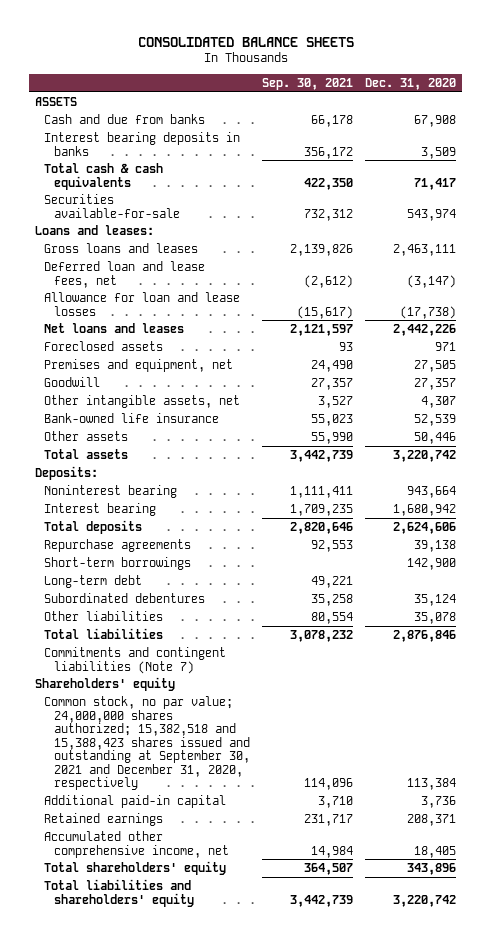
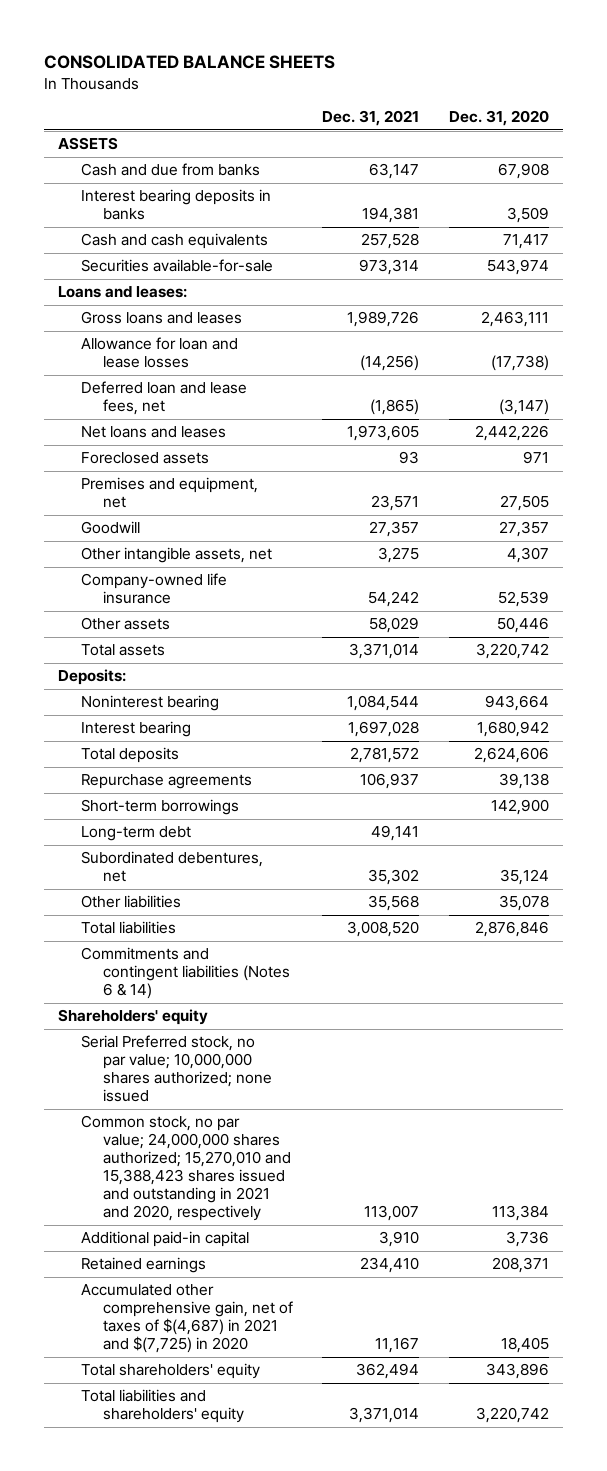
[262,77,354,90] Sep. 30, 2021 -> none
none -> [322,110,420,127] Dec. 31, 2021
[44,162,164,190] Total cash & cash equivalents -> [80,233,268,250] Cash and cash equivalents
[44,260,206,288] Deferred loan and lease fees, net -> [80,381,247,416] Deferred loan and lease fees, net
[44,412,220,423] Bank-owned life insurance -> [80,573,227,605] Company-owned life insurance
[44,592,206,603] Subordinated debentures -> [80,851,263,883] Subordinated debentures, net
[44,646,227,674] Commitments and contingent liabilities (Note 7) -> [80,947,291,1000] Commitments and contingent liabilities (Notes 6 & 14)
none -> [80,1035,273,1103] Serial Preferred stock, no par value; 10,000,000 shares authorized; none issued
[44,695,251,791] Common stock, no par value; 24,000,000 shares authorized; 15,382,518 and 15,388,423 shares issued and outstanding at September 30, 2021 and December 31, 2020, respectively -> [80,1115,292,1222] Common stock, no par value; 24,000,000 shares authorized; 15,270,010 and 15,388,423 shares issued and outstanding in 2021 and 2020, respectively
[44,830,230,858] Accumulated other comprehensive income, net -> [80,1284,294,1354] Accumulated other comprehensive gain, net of taxes of $(4,687) in 2021 and $(7,725) in 2020

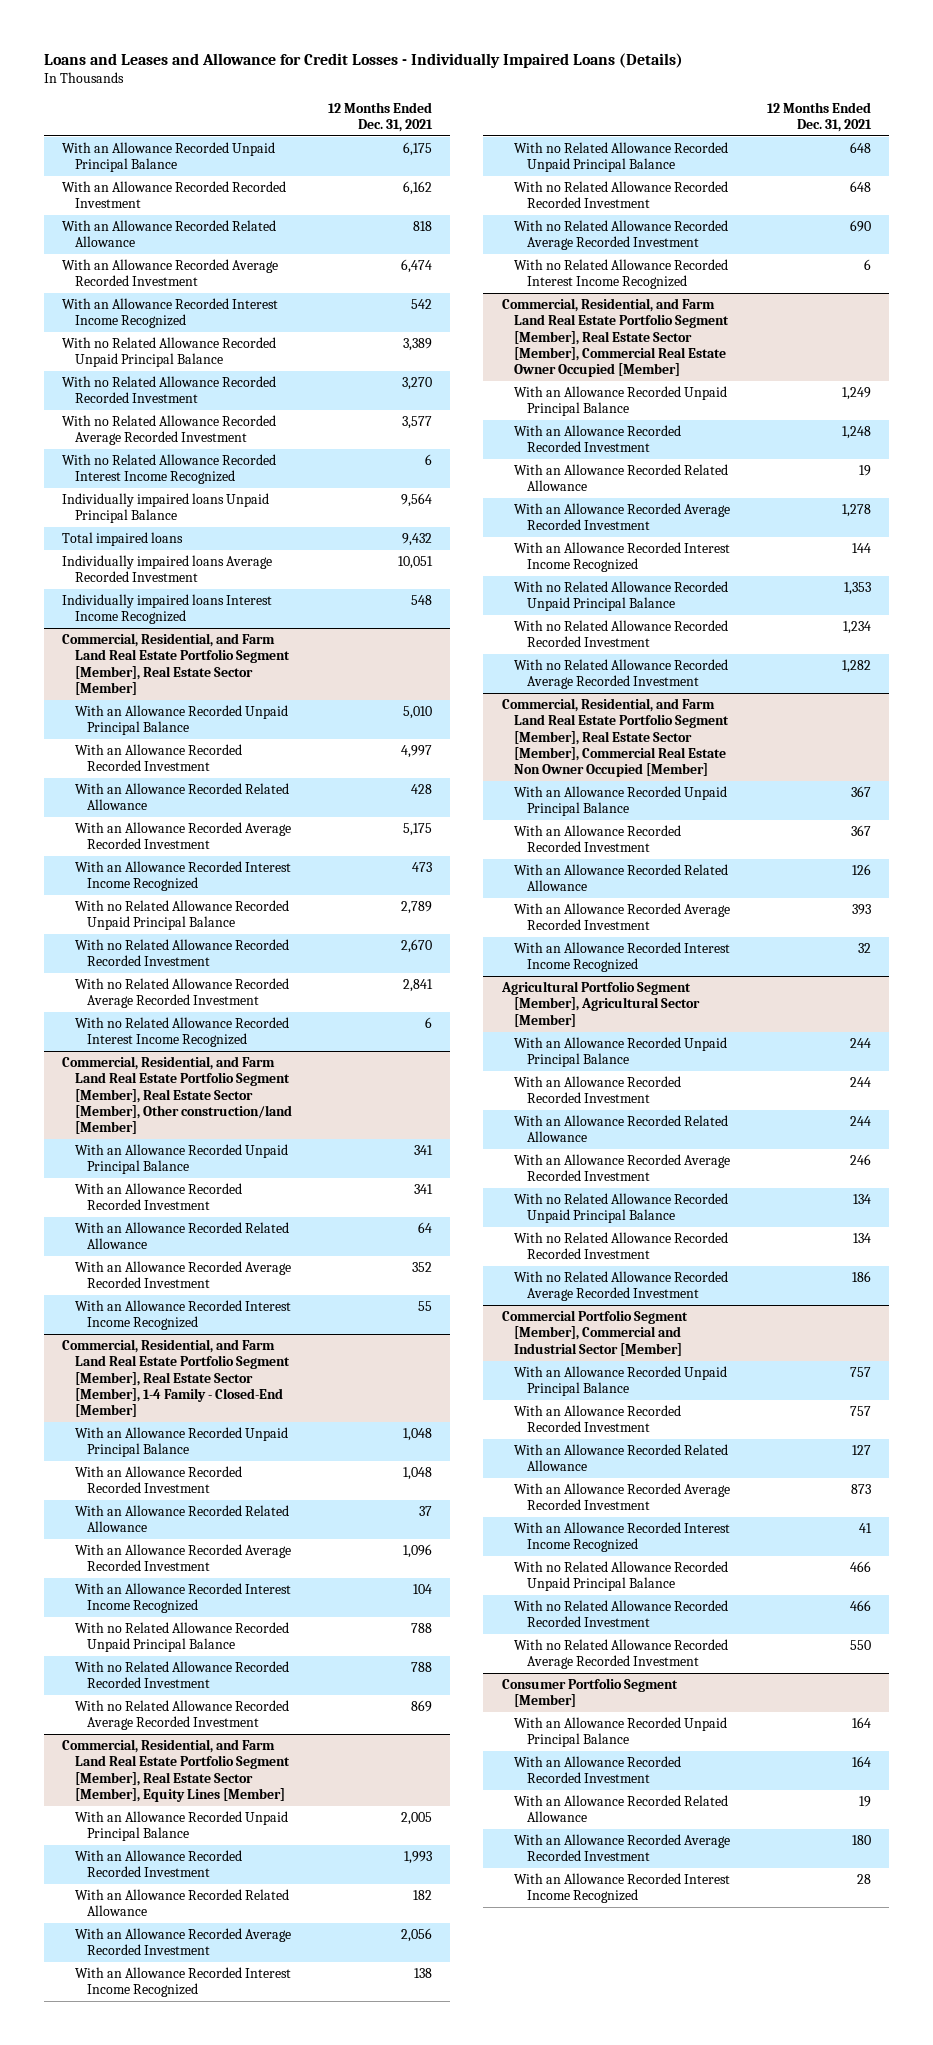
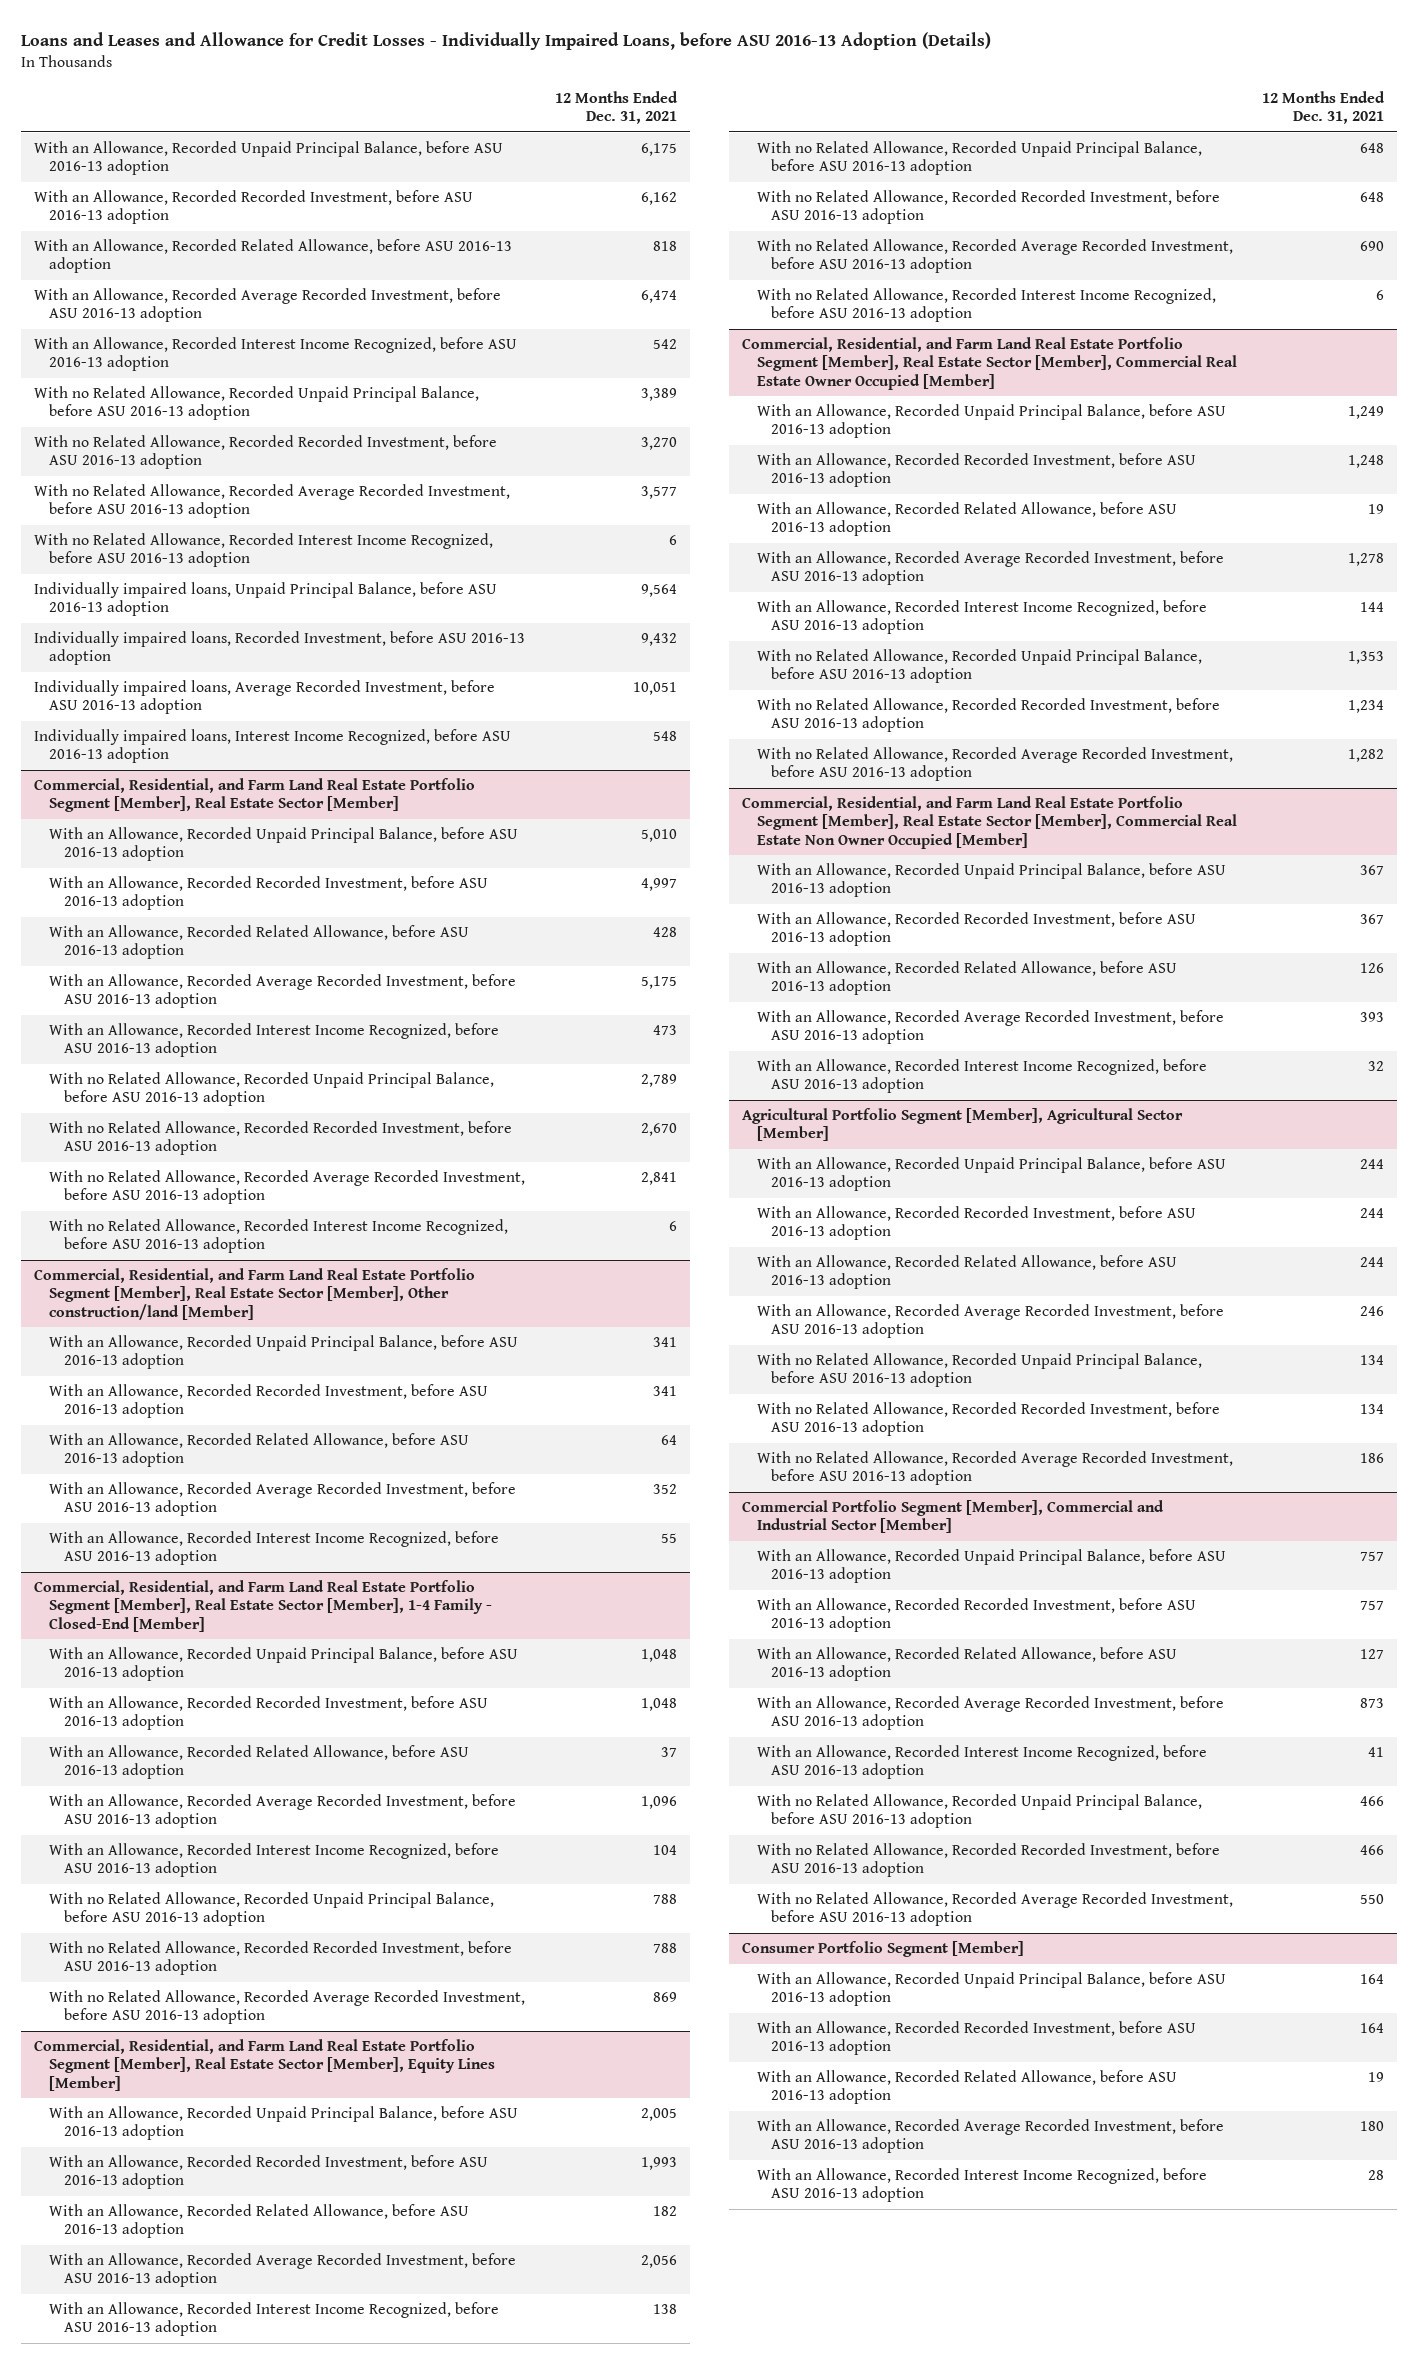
[43,52,683,68] Loans and Leases and Allowance for Credit Losses - Individually Impaired Loans (Details) -> [21,31,992,50] Loans and Leases and Allowance for Credit Losses - Individually Impaired Loans, before ASU 2016-13 Adoption (Details)
[61,142,275,173] With an Allowance Recorded Unpaid Principal Balance -> [34,141,504,176] With an Allowance, Recorded Unpaid Principal Balance, before ASU 2016-13 adoption
[61,181,286,209] With an Allowance Recorded Recorded Investment -> [34,190,474,225] With an Allowance, Recorded Recorded Investment, before ASU 2016-13 adoption
[61,220,276,248] With an Allowance Recorded Related Allowance -> [34,239,513,274] With an Allowance, Recorded Related Allowance, before ASU 2016-13 adoption
[61,259,278,287] With an Allowance Recorded Average Recorded Investment -> [34,288,502,323] With an Allowance, Recorded Average Recorded Investment, before ASU 2016-13 adoption
[61,298,278,329] With an Allowance Recorded Interest Income Recognized -> [34,337,518,372] With an Allowance, Recorded Interest Income Recognized, before ASU 2016-13 adoption
[61,337,276,368] With no Related Allowance Recorded Unpaid Principal Balance -> [34,386,480,421] With no Related Allowance, Recorded Unpaid Principal Balance, before ASU 2016-13 adoption
[61,376,276,404] With no Related Allowance Recorded Recorded Investment -> [34,435,498,470] With no Related Allowance, Recorded Recorded Investment, before ASU 2016-13 adoption
[61,415,276,446] With no Related Allowance Recorded Average Recorded Investment -> [34,484,511,519] With no Related Allowance, Recorded Average Recorded Investment, before ASU 2016-13 adoption
[61,454,276,485] With no Related Allowance Recorded Interest Income Recognized -> [34,533,494,568] With no Related Allowance, Recorded Interest Income Recognized, before ASU 2016-13 adoption
[61,493,269,524] Individually impaired loans Unpaid Principal Balance -> [34,582,498,617] Individually impaired loans, Unpaid Principal Balance, before ASU 2016-13 adoption
[61,532,183,547] Total impaired loans -> [34,631,526,666] Individually impaired loans, Recorded Investment, before ASU 2016-13 adoption
[61,555,272,583] Individually impaired loans Average Recorded Investment -> [34,680,496,715] Individually impaired loans, Average Recorded Investment, before ASU 2016-13 adoption
[61,594,272,625] Individually impaired loans Interest Income Recognized -> [34,729,512,764] Individually impaired loans, Interest Income Recognized, before ASU 2016-13 adoption
[74,705,288,736] With an Allowance Recorded Unpaid Principal Balance -> [48,827,518,862] With an Allowance, Recorded Unpaid Principal Balance, before ASU 2016-13 adoption
[74,744,242,772] With an Allowance Recorded Recorded Investment -> [48,876,488,911] With an Allowance, Recorded Recorded Investment, before ASU 2016-13 adoption
[74,783,289,811] With an Allowance Recorded Related Allowance -> [48,925,469,960] With an Allowance, Recorded Related Allowance, before ASU 2016-13 adoption
[74,822,291,850] With an Allowance Recorded Average Recorded Investment -> [48,974,516,1009] With an Allowance, Recorded Average Recorded Investment, before ASU 2016-13 adoption
[74,861,291,892] With an Allowance Recorded Interest Income Recognized -> [48,1023,499,1058] With an Allowance, Recorded Interest Income Recognized, before ASU 2016-13 adoption
[74,900,289,931] With no Related Allowance Recorded Unpaid Principal Balance -> [48,1072,494,1107] With no Related Allowance, Recorded Unpaid Principal Balance, before ASU 2016-13 adoption
[74,939,289,967] With no Related Allowance Recorded Recorded Investment -> [48,1121,512,1156] With no Related Allowance, Recorded Recorded Investment, before ASU 2016-13 adoption
[74,978,289,1009] With no Related Allowance Recorded Average Recorded Investment -> [48,1170,525,1205] With no Related Allowance, Recorded Average Recorded Investment, before ASU 2016-13 adoption
[74,1017,289,1048] With no Related Allowance Recorded Interest Income Recognized -> [48,1219,508,1254] With no Related Allowance, Recorded Interest Income Recognized, before ASU 2016-13 adoption
[74,1144,288,1175] With an Allowance Recorded Unpaid Principal Balance -> [48,1335,518,1370] With an Allowance, Recorded Unpaid Principal Balance, before ASU 2016-13 adoption
[74,1183,242,1211] With an Allowance Recorded Recorded Investment -> [48,1384,488,1419] With an Allowance, Recorded Recorded Investment, before ASU 2016-13 adoption
[74,1222,289,1250] With an Allowance Recorded Related Allowance -> [48,1433,469,1468] With an Allowance, Recorded Related Allowance, before ASU 2016-13 adoption
[74,1261,291,1289] With an Allowance Recorded Average Recorded Investment -> [48,1482,516,1517] With an Allowance, Recorded Average Recorded Investment, before ASU 2016-13 adoption
[74,1300,291,1331] With an Allowance Recorded Interest Income Recognized -> [48,1531,499,1566] With an Allowance, Recorded Interest Income Recognized, before ASU 2016-13 adoption
[74,1427,288,1458] With an Allowance Recorded Unpaid Principal Balance -> [48,1647,518,1682] With an Allowance, Recorded Unpaid Principal Balance, before ASU 2016-13 adoption
[74,1466,242,1494] With an Allowance Recorded Recorded Investment -> [48,1696,488,1731] With an Allowance, Recorded Recorded Investment, before ASU 2016-13 adoption
[74,1505,289,1533] With an Allowance Recorded Related Allowance -> [48,1745,469,1780] With an Allowance, Recorded Related Allowance, before ASU 2016-13 adoption
[74,1544,291,1572] With an Allowance Recorded Average Recorded Investment -> [48,1794,516,1829] With an Allowance, Recorded Average Recorded Investment, before ASU 2016-13 adoption
[74,1583,291,1614] With an Allowance Recorded Interest Income Recognized -> [48,1843,499,1878] With an Allowance, Recorded Interest Income Recognized, before ASU 2016-13 adoption
[74,1622,289,1653] With no Related Allowance Recorded Unpaid Principal Balance -> [48,1892,494,1927] With no Related Allowance, Recorded Unpaid Principal Balance, before ASU 2016-13 adoption
[74,1661,289,1689] With no Related Allowance Recorded Recorded Investment -> [48,1941,512,1976] With no Related Allowance, Recorded Recorded Investment, before ASU 2016-13 adoption
[74,1700,289,1731] With no Related Allowance Recorded Average Recorded Investment -> [48,1990,525,2025] With no Related Allowance, Recorded Average Recorded Investment, before ASU 2016-13 adoption
[74,1811,288,1842] With an Allowance Recorded Unpaid Principal Balance -> [48,2106,518,2141] With an Allowance, Recorded Unpaid Principal Balance, before ASU 2016-13 adoption
[74,1850,242,1878] With an Allowance Recorded Recorded Investment -> [48,2155,488,2190] With an Allowance, Recorded Recorded Investment, before ASU 2016-13 adoption
[74,1889,289,1917] With an Allowance Recorded Related Allowance -> [48,2204,469,2239] With an Allowance, Recorded Related Allowance, before ASU 2016-13 adoption
[74,1928,291,1956] With an Allowance Recorded Average Recorded Investment -> [48,2253,516,2288] With an Allowance, Recorded Average Recorded Investment, before ASU 2016-13 adoption
[74,1967,291,1998] With an Allowance Recorded Interest Income Recognized -> [48,2302,499,2337] With an Allowance, Recorded Interest Income Recognized, before ASU 2016-13 adoption
[514,142,729,173] With no Related Allowance Recorded Unpaid Principal Balance -> [756,141,1202,176] With no Related Allowance, Recorded Unpaid Principal Balance, before ASU 2016-13 adoption
[514,181,729,209] With no Related Allowance Recorded Recorded Investment -> [756,190,1220,225] With no Related Allowance, Recorded Recorded Investment, before ASU 2016-13 adoption
[514,220,729,251] With no Related Allowance Recorded Average Recorded Investment -> [756,239,1233,274] With no Related Allowance, Recorded Average Recorded Investment, before ASU 2016-13 adoption
[514,259,729,290] With no Related Allowance Recorded Interest Income Recognized -> [756,288,1216,323] With no Related Allowance, Recorded Interest Income Recognized, before ASU 2016-13 adoption
[514,386,728,417] With an Allowance Recorded Unpaid Principal Balance -> [756,404,1226,439] With an Allowance, Recorded Unpaid Principal Balance, before ASU 2016-13 adoption
[514,425,682,453] With an Allowance Recorded Recorded Investment -> [756,453,1196,488] With an Allowance, Recorded Recorded Investment, before ASU 2016-13 adoption
[514,464,729,492] With an Allowance Recorded Related Allowance -> [756,502,1177,537] With an Allowance, Recorded Related Allowance, before ASU 2016-13 adoption
[514,503,731,531] With an Allowance Recorded Average Recorded Investment -> [756,551,1224,586] With an Allowance, Recorded Average Recorded Investment, before ASU 2016-13 adoption
[514,542,731,573] With an Allowance Recorded Interest Income Recognized -> [756,600,1207,635] With an Allowance, Recorded Interest Income Recognized, before ASU 2016-13 adoption
[514,581,729,612] With no Related Allowance Recorded Unpaid Principal Balance -> [756,649,1202,684] With no Related Allowance, Recorded Unpaid Principal Balance, before ASU 2016-13 adoption
[514,620,729,648] With no Related Allowance Recorded Recorded Investment -> [756,698,1220,733] With no Related Allowance, Recorded Recorded Investment, before ASU 2016-13 adoption
[514,659,729,690] With no Related Allowance Recorded Average Recorded Investment -> [756,747,1233,782] With no Related Allowance, Recorded Average Recorded Investment, before ASU 2016-13 adoption
[514,786,728,817] With an Allowance Recorded Unpaid Principal Balance -> [756,863,1226,898] With an Allowance, Recorded Unpaid Principal Balance, before ASU 2016-13 adoption
[514,825,682,853] With an Allowance Recorded Recorded Investment -> [756,912,1196,947] With an Allowance, Recorded Recorded Investment, before ASU 2016-13 adoption
[514,864,729,892] With an Allowance Recorded Related Allowance -> [756,961,1177,996] With an Allowance, Recorded Related Allowance, before ASU 2016-13 adoption
[514,903,731,931] With an Allowance Recorded Average Recorded Investment -> [756,1010,1224,1045] With an Allowance, Recorded Average Recorded Investment, before ASU 2016-13 adoption
[514,942,731,973] With an Allowance Recorded Interest Income Recognized -> [756,1059,1207,1094] With an Allowance, Recorded Interest Income Recognized, before ASU 2016-13 adoption
[514,1037,728,1068] With an Allowance Recorded Unpaid Principal Balance -> [756,1157,1226,1192] With an Allowance, Recorded Unpaid Principal Balance, before ASU 2016-13 adoption
[514,1076,682,1104] With an Allowance Recorded Recorded Investment -> [756,1206,1196,1241] With an Allowance, Recorded Recorded Investment, before ASU 2016-13 adoption
[514,1115,729,1143] With an Allowance Recorded Related Allowance -> [756,1255,1177,1290] With an Allowance, Recorded Related Allowance, before ASU 2016-13 adoption
[514,1154,731,1182] With an Allowance Recorded Average Recorded Investment -> [756,1304,1224,1339] With an Allowance, Recorded Average Recorded Investment, before ASU 2016-13 adoption
[514,1193,729,1224] With no Related Allowance Recorded Unpaid Principal Balance -> [756,1353,1202,1388] With no Related Allowance, Recorded Unpaid Principal Balance, before ASU 2016-13 adoption
[514,1232,729,1260] With no Related Allowance Recorded Recorded Investment -> [756,1402,1220,1437] With no Related Allowance, Recorded Recorded Investment, before ASU 2016-13 adoption
[514,1271,729,1302] With no Related Allowance Recorded Average Recorded Investment -> [756,1451,1233,1486] With no Related Allowance, Recorded Average Recorded Investment, before ASU 2016-13 adoption
[514,1366,728,1397] With an Allowance Recorded Unpaid Principal Balance -> [756,1549,1226,1584] With an Allowance, Recorded Unpaid Principal Balance, before ASU 2016-13 adoption
[514,1405,682,1433] With an Allowance Recorded Recorded Investment -> [756,1598,1196,1633] With an Allowance, Recorded Recorded Investment, before ASU 2016-13 adoption
[514,1444,729,1472] With an Allowance Recorded Related Allowance -> [756,1647,1177,1682] With an Allowance, Recorded Related Allowance, before ASU 2016-13 adoption
[514,1483,731,1511] With an Allowance Recorded Average Recorded Investment -> [756,1696,1224,1731] With an Allowance, Recorded Average Recorded Investment, before ASU 2016-13 adoption
[514,1522,731,1553] With an Allowance Recorded Interest Income Recognized -> [756,1745,1207,1780] With an Allowance, Recorded Interest Income Recognized, before ASU 2016-13 adoption
[514,1561,729,1592] With no Related Allowance Recorded Unpaid Principal Balance -> [756,1794,1202,1829] With no Related Allowance, Recorded Unpaid Principal Balance, before ASU 2016-13 adoption
[514,1600,729,1628] With no Related Allowance Recorded Recorded Investment -> [756,1843,1220,1878] With no Related Allowance, Recorded Recorded Investment, before ASU 2016-13 adoption
[514,1639,729,1670] With no Related Allowance Recorded Average Recorded Investment -> [756,1892,1233,1927] With no Related Allowance, Recorded Average Recorded Investment, before ASU 2016-13 adoption
[514,1717,728,1748] With an Allowance Recorded Unpaid Principal Balance -> [756,1972,1226,2007] With an Allowance, Recorded Unpaid Principal Balance, before ASU 2016-13 adoption
[514,1756,682,1784] With an Allowance Recorded Recorded Investment -> [756,2021,1196,2056] With an Allowance, Recorded Recorded Investment, before ASU 2016-13 adoption
[514,1795,729,1823] With an Allowance Recorded Related Allowance -> [756,2070,1177,2105] With an Allowance, Recorded Related Allowance, before ASU 2016-13 adoption
[514,1834,731,1862] With an Allowance Recorded Average Recorded Investment -> [756,2119,1224,2154] With an Allowance, Recorded Average Recorded Investment, before ASU 2016-13 adoption
[514,1873,731,1904] With an Allowance Recorded Interest Income Recognized -> [756,2168,1207,2203] With an Allowance, Recorded Interest Income Recognized, before ASU 2016-13 adoption

